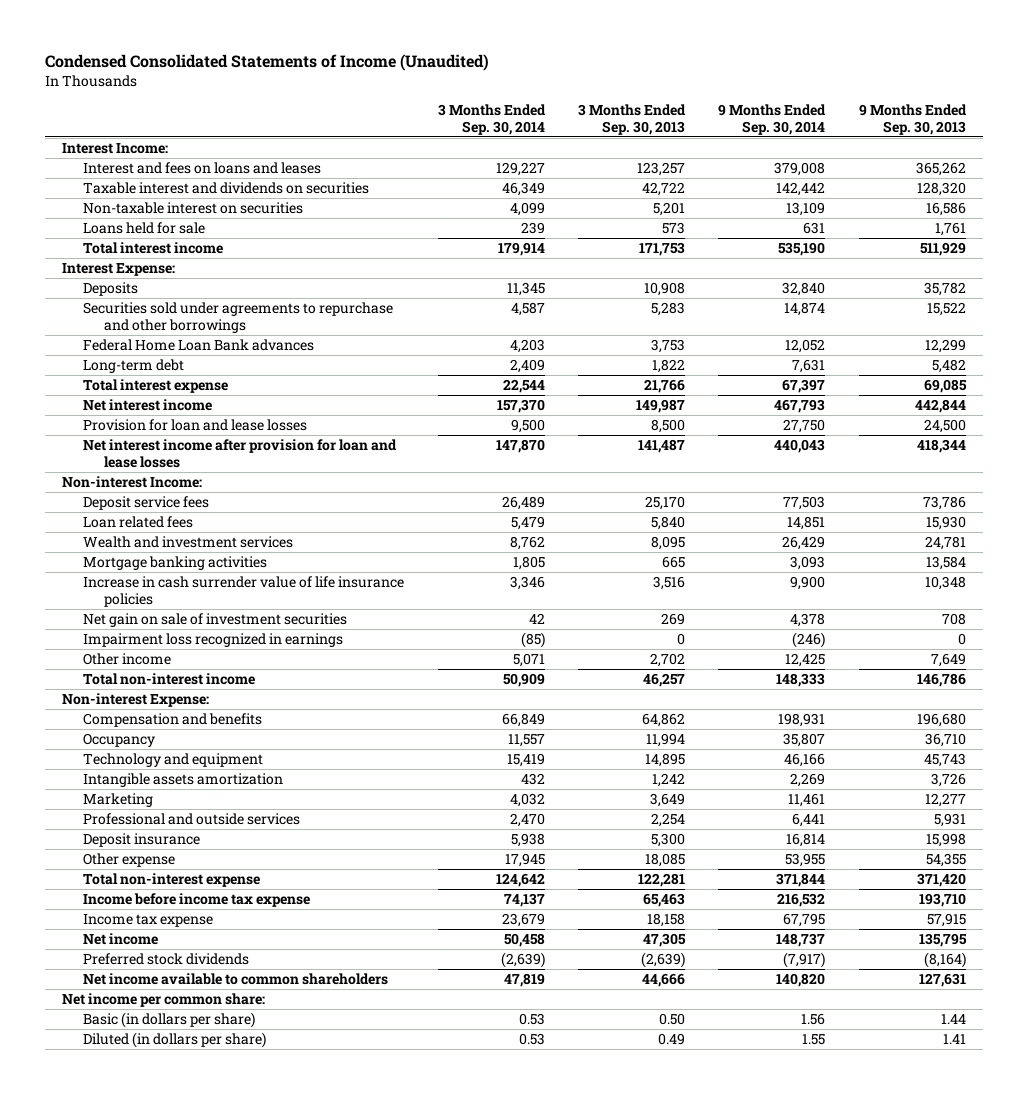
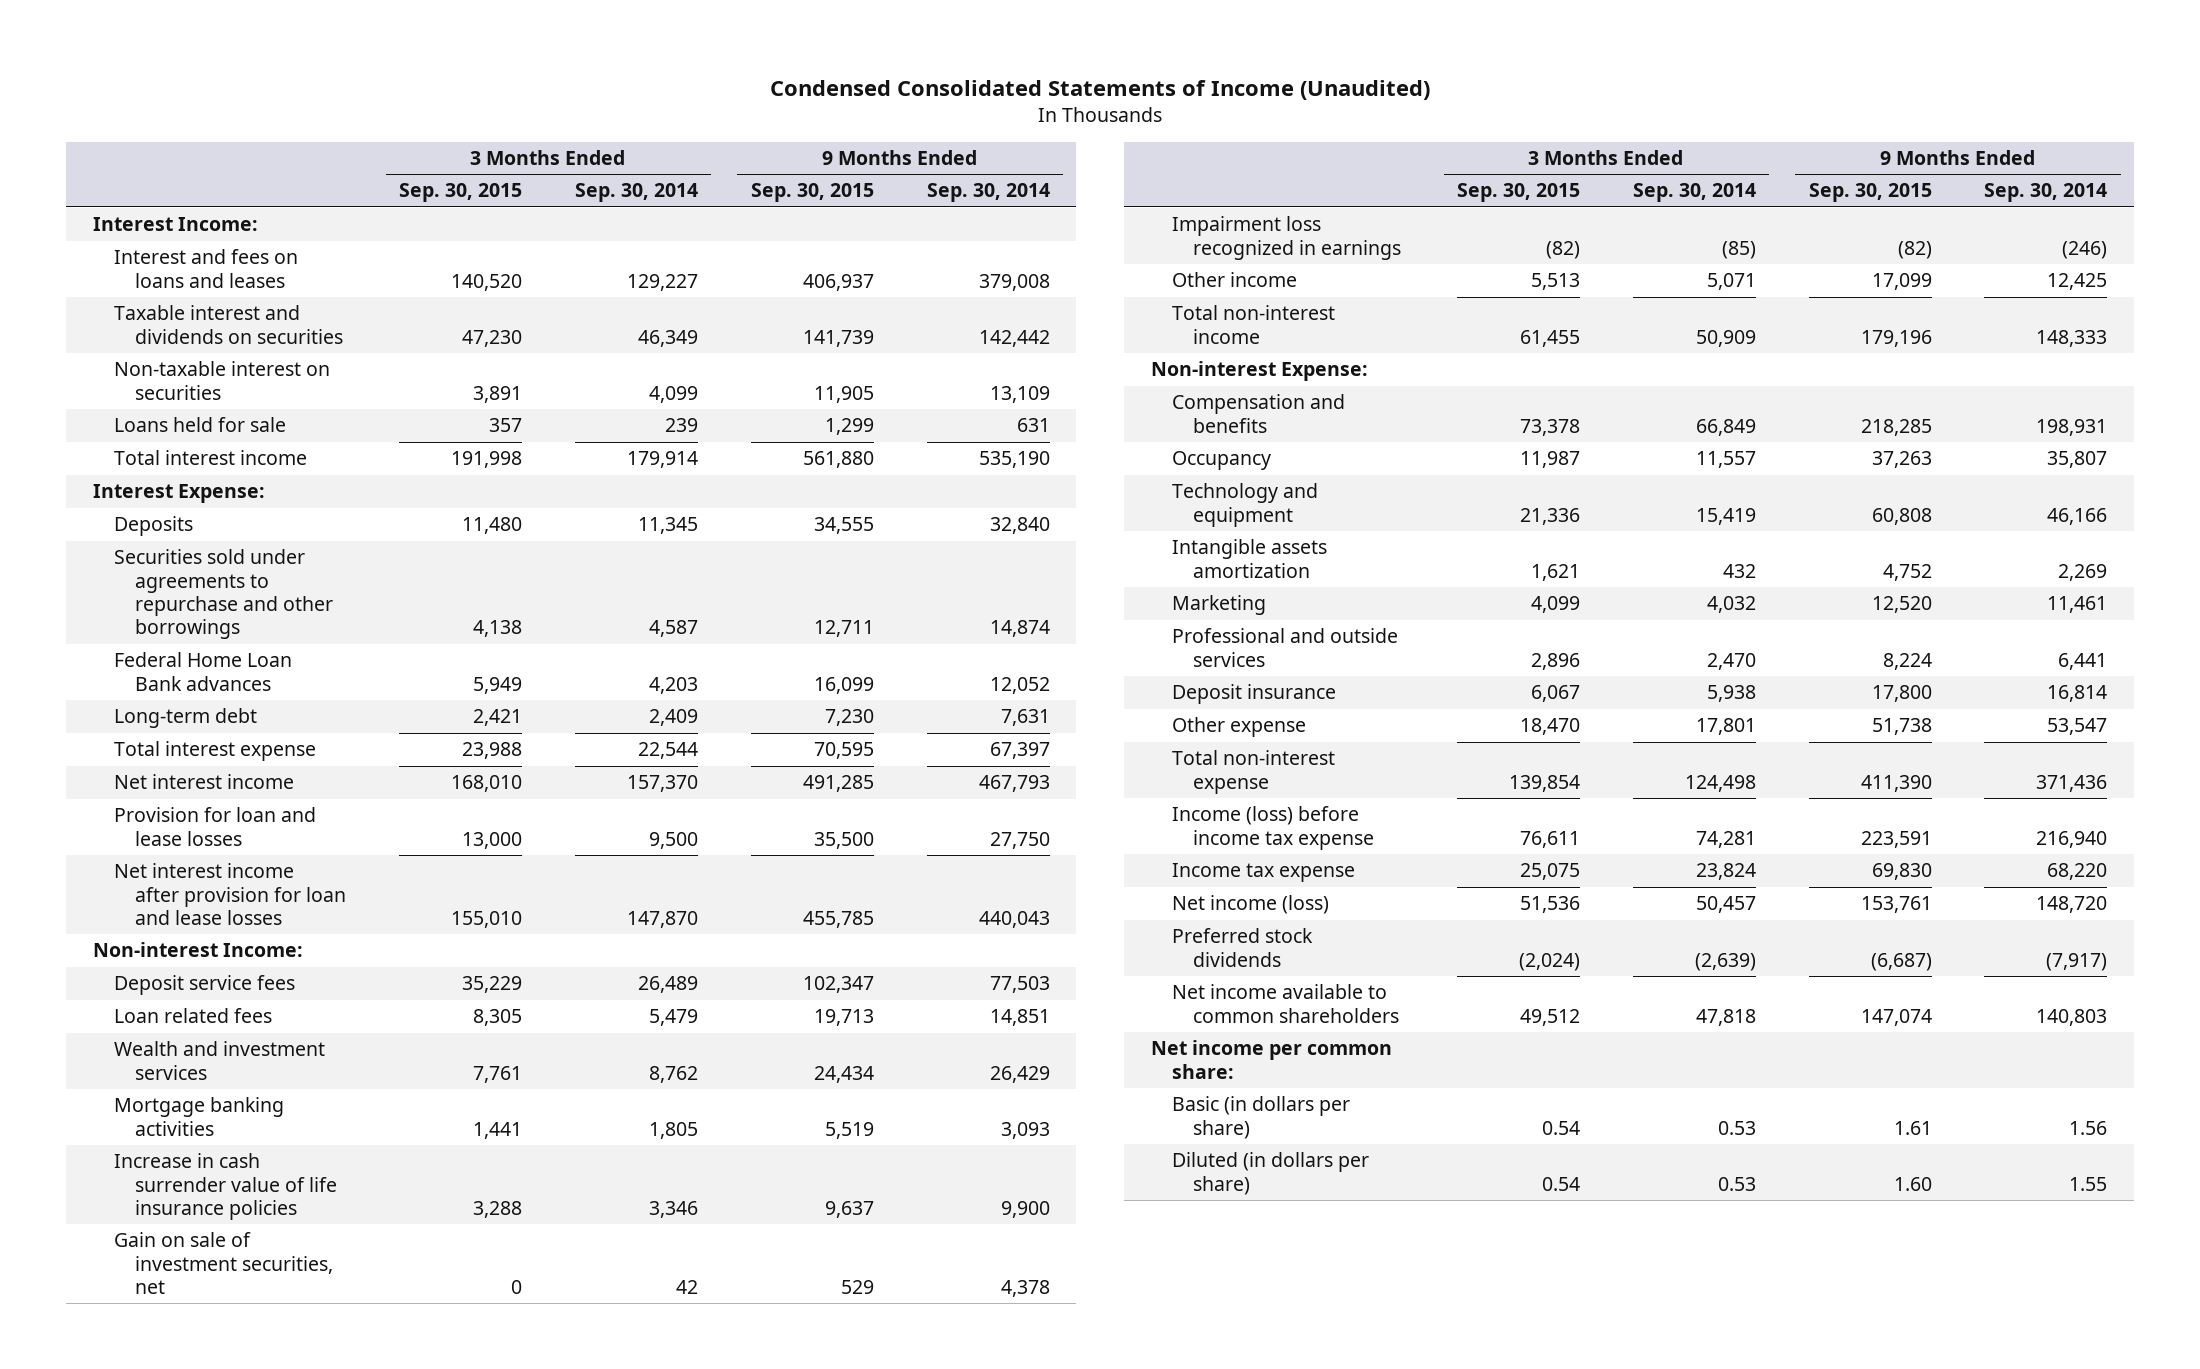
[578,103,687,135] 3 Months Ended Sep. 30, 2013 -> none
[858,103,967,135] 9 Months Ended Sep. 30, 2013 -> none
none -> [398,183,522,203] Sep. 30, 2015
none -> [750,183,874,203] Sep. 30, 2015
[83,613,348,628] Net gain on sale of investment securities -> [113,1232,333,1294] Gain on sale of investment securities, net
[504,853,545,868] 17,945 -> [1695,718,1756,736] 17,801
[785,853,826,868] 53,955 -> [2047,718,2108,736] 53,547
[495,873,545,888] 124,642 -> [1684,774,1756,792] 124,498
[776,873,826,888] 371,844 -> [2036,774,2108,792] 371,436
[83,893,311,908] Income before income tax expense -> [1171,806,1374,850] Income (loss) before income tax expense
[503,893,545,908] 74,137 -> [1695,830,1756,848] 74,281
[777,893,826,908] 216,532 -> [2036,830,2108,848] 216,940
[501,913,545,928] 23,679 -> [1695,863,1756,881] 23,824
[783,913,826,928] 67,795 -> [2047,863,2108,881] 68,220
[83,933,159,946] Net income -> [1171,895,1329,915] Net income (loss)
[503,933,545,948] 50,458 -> [1695,896,1756,914] 50,457
[776,933,826,948] 148,737 -> [2036,896,2108,914] 148,720
[503,973,545,988] 47,819 -> [1695,1008,1756,1026] 47,818
[776,973,826,988] 140,820 -> [2036,1008,2108,1026] 140,803

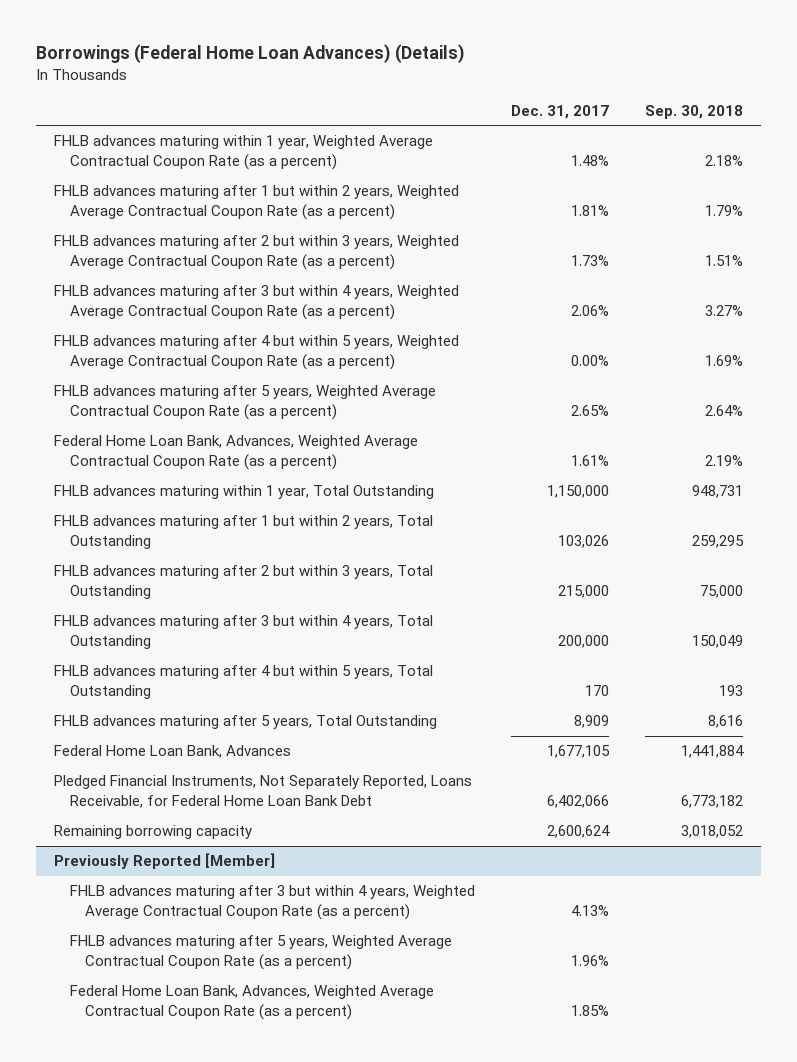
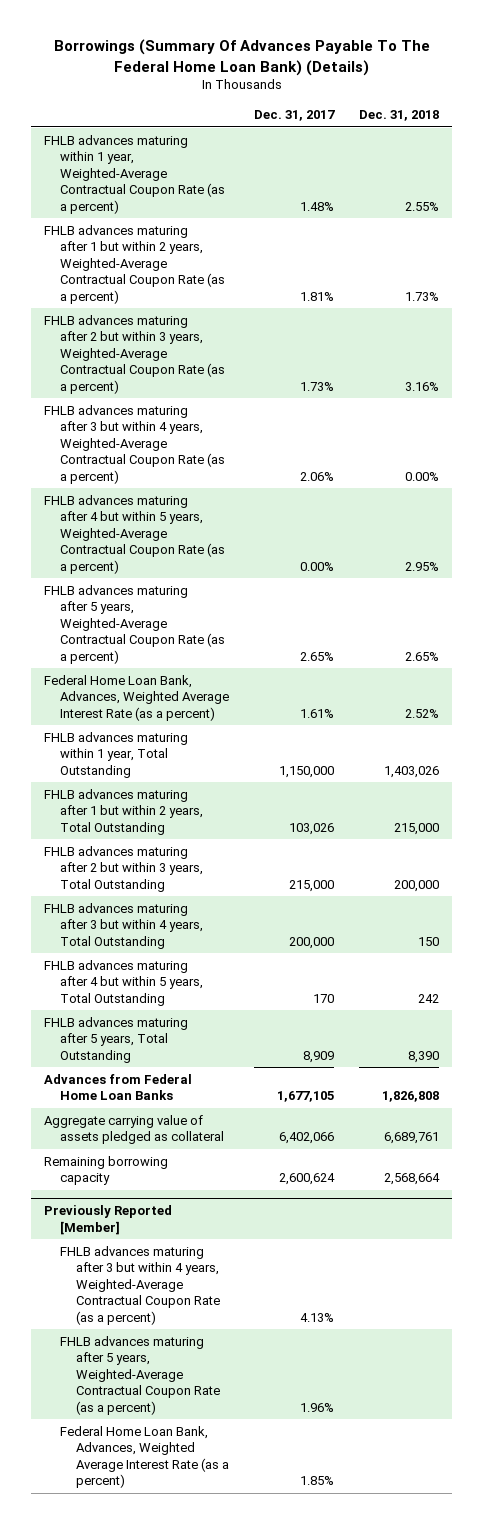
[35,44,465,64] Borrowings (Federal Home Loan Advances) (Details) -> [53,39,430,76] Borrowings (Summary Of Advances Payable To The Federal Home Loan Bank) (Details)
[645,104,744,119] Sep. 30, 2018 -> none
none -> [359,110,440,122] Dec. 31, 2018
[53,135,433,171] FHLB advances maturing within 1 year, Weighted Average Contractual Coupon Rate (as a percent) -> [43,134,225,214] FHLB advances maturing within 1 year, Weighted-Average Contractual Coupon Rate (as a percent)
[53,185,459,221] FHLB advances maturing after 1 but within 2 years, Weighted Average Contractual Coupon Rate (as a percent) -> [43,224,225,304] FHLB advances maturing after 1 but within 2 years, Weighted-Average Contractual Coupon Rate (as a percent)
[53,235,459,271] FHLB advances maturing after 2 but within 3 years, Weighted Average Contractual Coupon Rate (as a percent) -> [43,314,225,394] FHLB advances maturing after 2 but within 3 years, Weighted-Average Contractual Coupon Rate (as a percent)
[53,285,459,321] FHLB advances maturing after 3 but within 4 years, Weighted Average Contractual Coupon Rate (as a percent) -> [43,404,225,484] FHLB advances maturing after 3 but within 4 years, Weighted-Average Contractual Coupon Rate (as a percent)
[53,335,459,371] FHLB advances maturing after 4 but within 5 years, Weighted Average Contractual Coupon Rate (as a percent) -> [43,494,225,574] FHLB advances maturing after 4 but within 5 years, Weighted-Average Contractual Coupon Rate (as a percent)
[53,385,436,421] FHLB advances maturing after 5 years, Weighted Average Contractual Coupon Rate (as a percent) -> [43,584,225,664] FHLB advances maturing after 5 years, Weighted-Average Contractual Coupon Rate (as a percent)
[53,435,418,471] Federal Home Loan Bank, Advances, Weighted Average Contractual Coupon Rate (as a percent) -> [43,674,229,721] Federal Home Loan Bank, Advances, Weighted Average Interest Rate (as a percent)
[53,745,291,759] Federal Home Loan Bank, Advances -> [43,1073,192,1101] Advances from Federal Home Loan Banks
[53,775,472,809] Pledged Financial Instruments, Not Separately Reported, Loans Receivable, for Federal Home Loan Bank Debt -> [43,1114,224,1145] Aggregate carrying value of assets pledged as collateral
[69,885,475,921] FHLB advances maturing after 3 but within 4 years, Weighted Average Contractual Coupon Rate (as a percent) -> [59,1245,221,1325] FHLB advances maturing after 3 but within 4 years, Weighted-Average Contractual Coupon Rate (as a percent)
[69,935,452,971] FHLB advances maturing after 5 years, Weighted Average Contractual Coupon Rate (as a percent) -> [59,1335,221,1415] FHLB advances maturing after 5 years, Weighted-Average Contractual Coupon Rate (as a percent)
[69,985,434,1021] Federal Home Loan Bank, Advances, Weighted Average Contractual Coupon Rate (as a percent) -> [59,1425,230,1489] Federal Home Loan Bank, Advances, Weighted Average Interest Rate (as a percent)

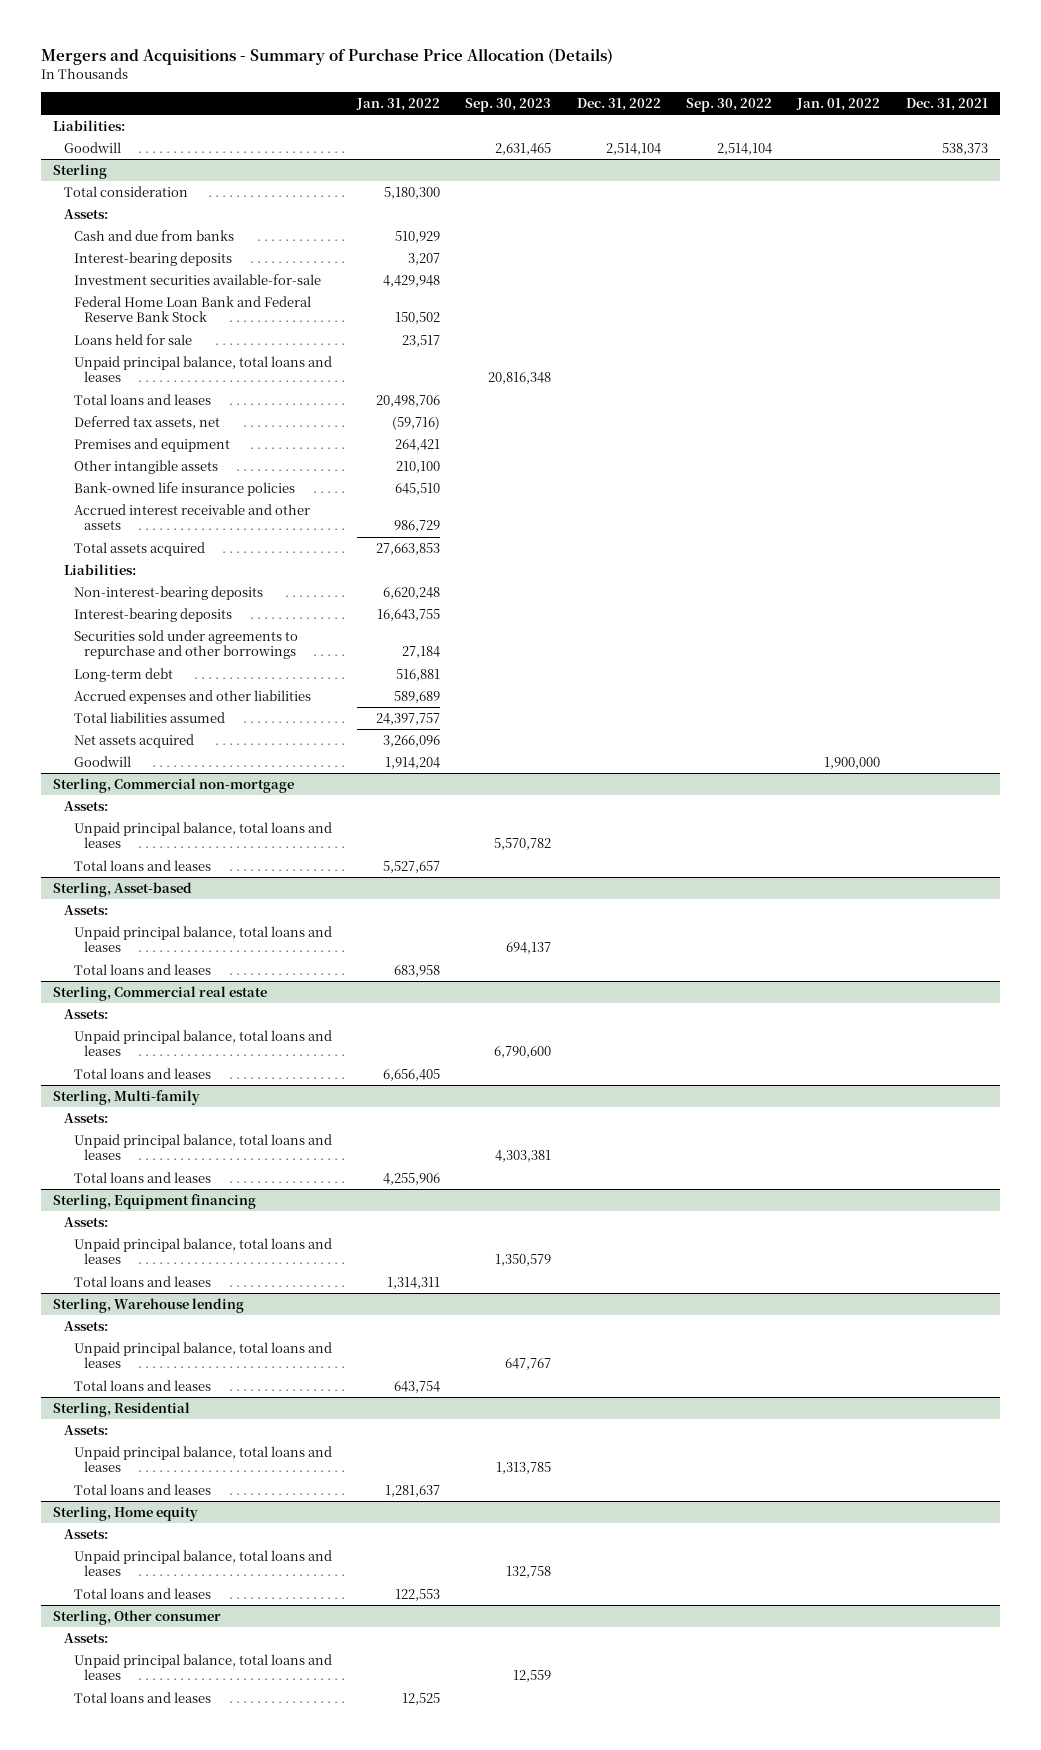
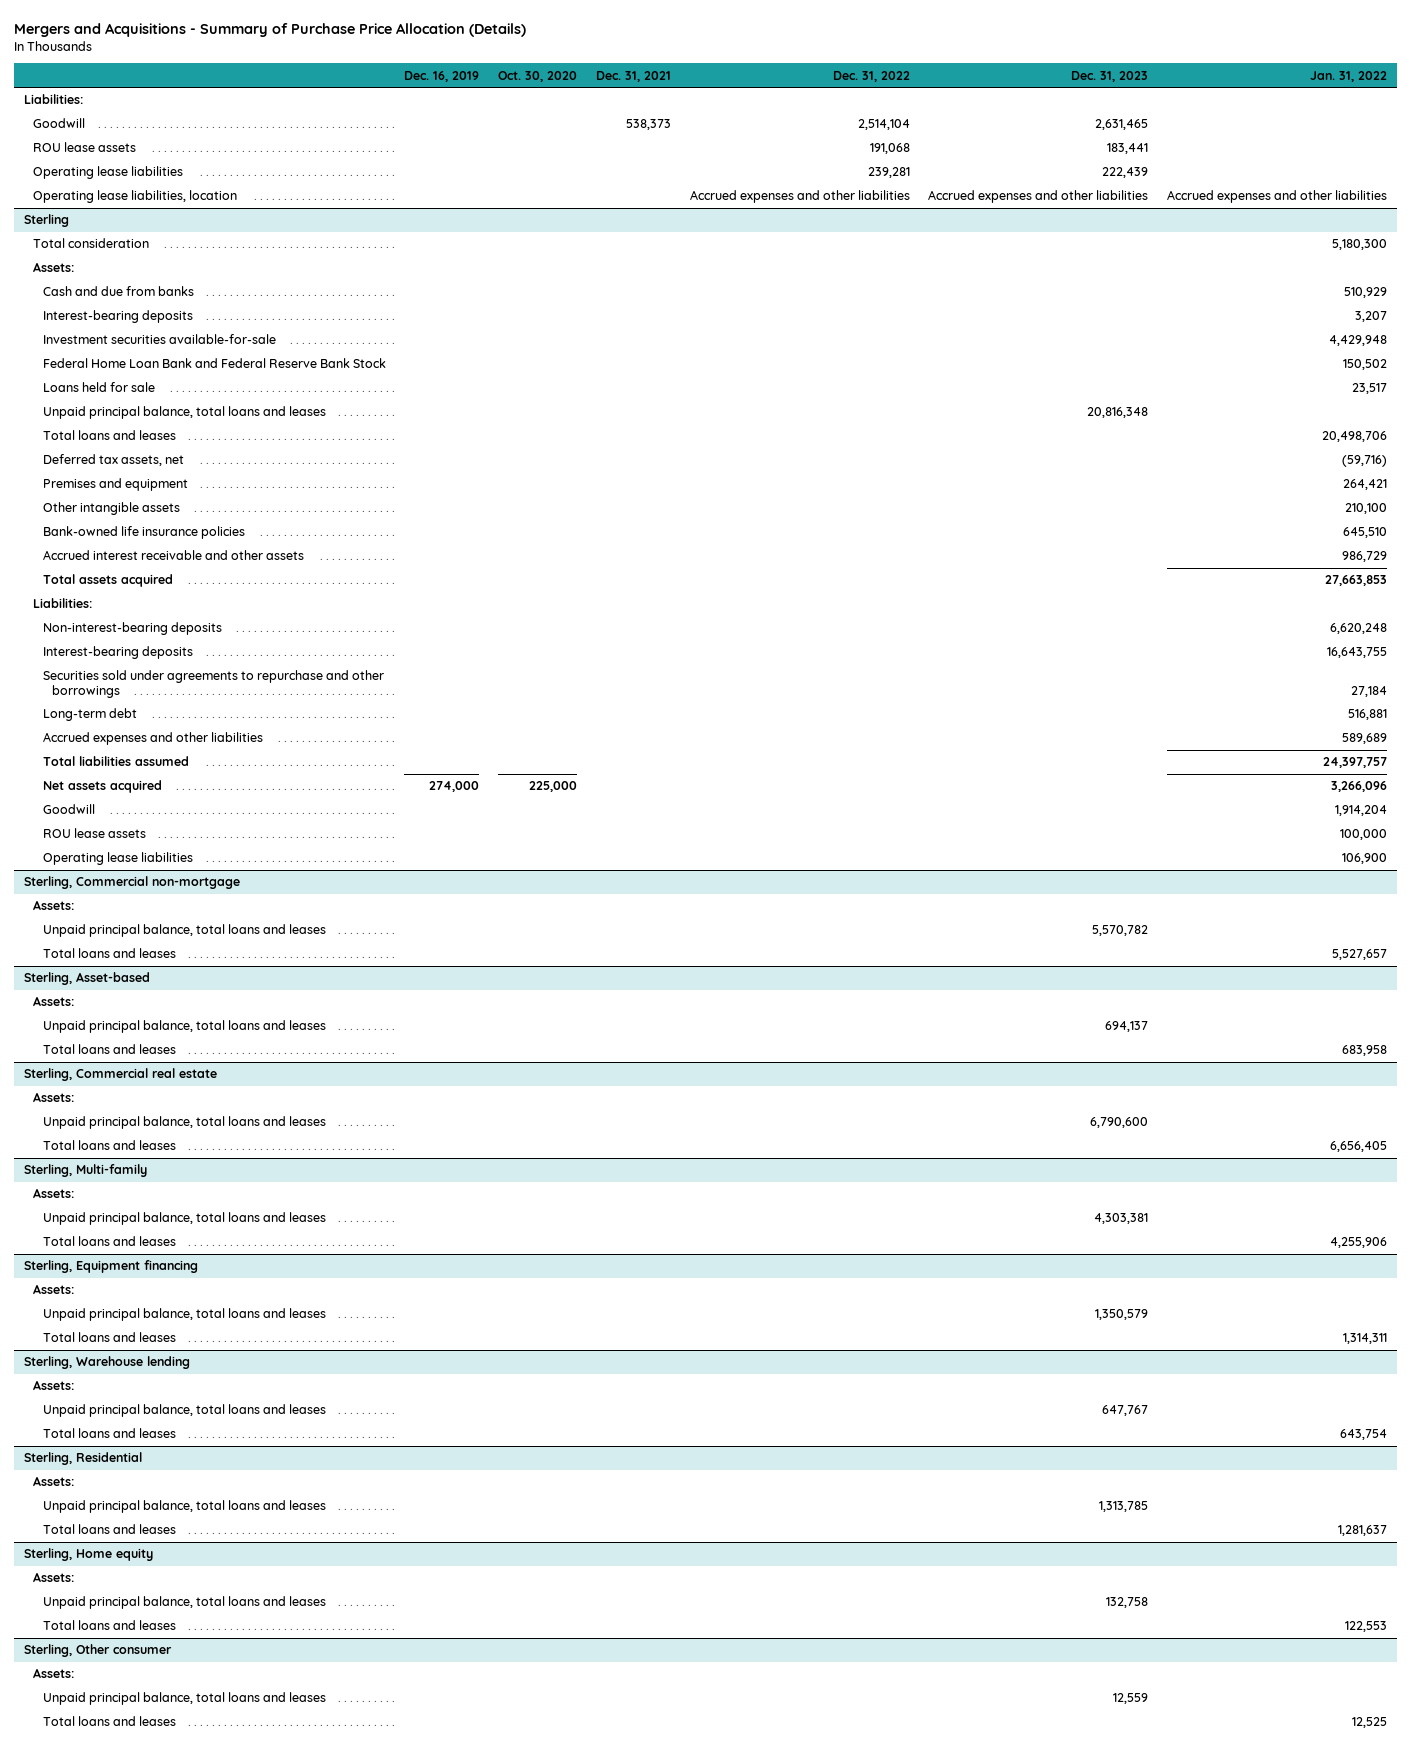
[465,97,552,112] Sep. 30, 2023 -> none
[685,97,772,112] Sep. 30, 2022 -> none
[796,97,881,111] Jan. 01, 2022 -> none
none -> [404,70,480,82] Dec. 16, 2019
none -> [498,70,578,82] Oct. 30, 2020
none -> [1071,70,1149,82] Dec. 31, 2023
none -> [33,142,137,153] ROU lease assets
none -> [33,166,184,180] Operating lease liabilities
none -> [33,190,238,204] Operating lease liabilities, location
none -> [42,828,146,839] ROU lease assets
none -> [42,852,193,866] Operating lease liabilities

